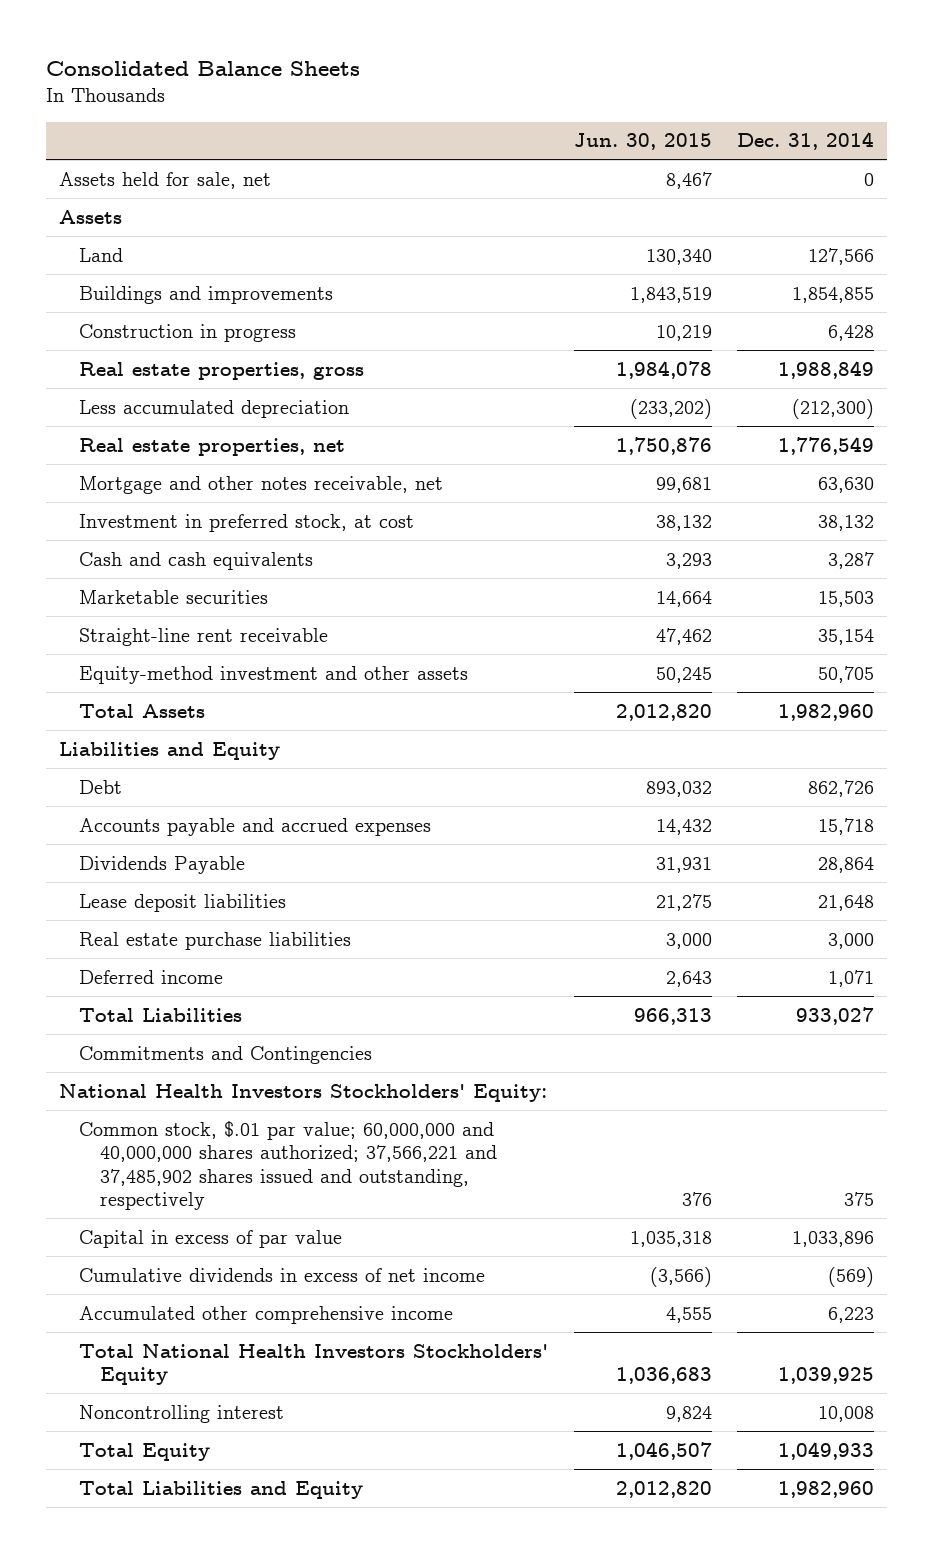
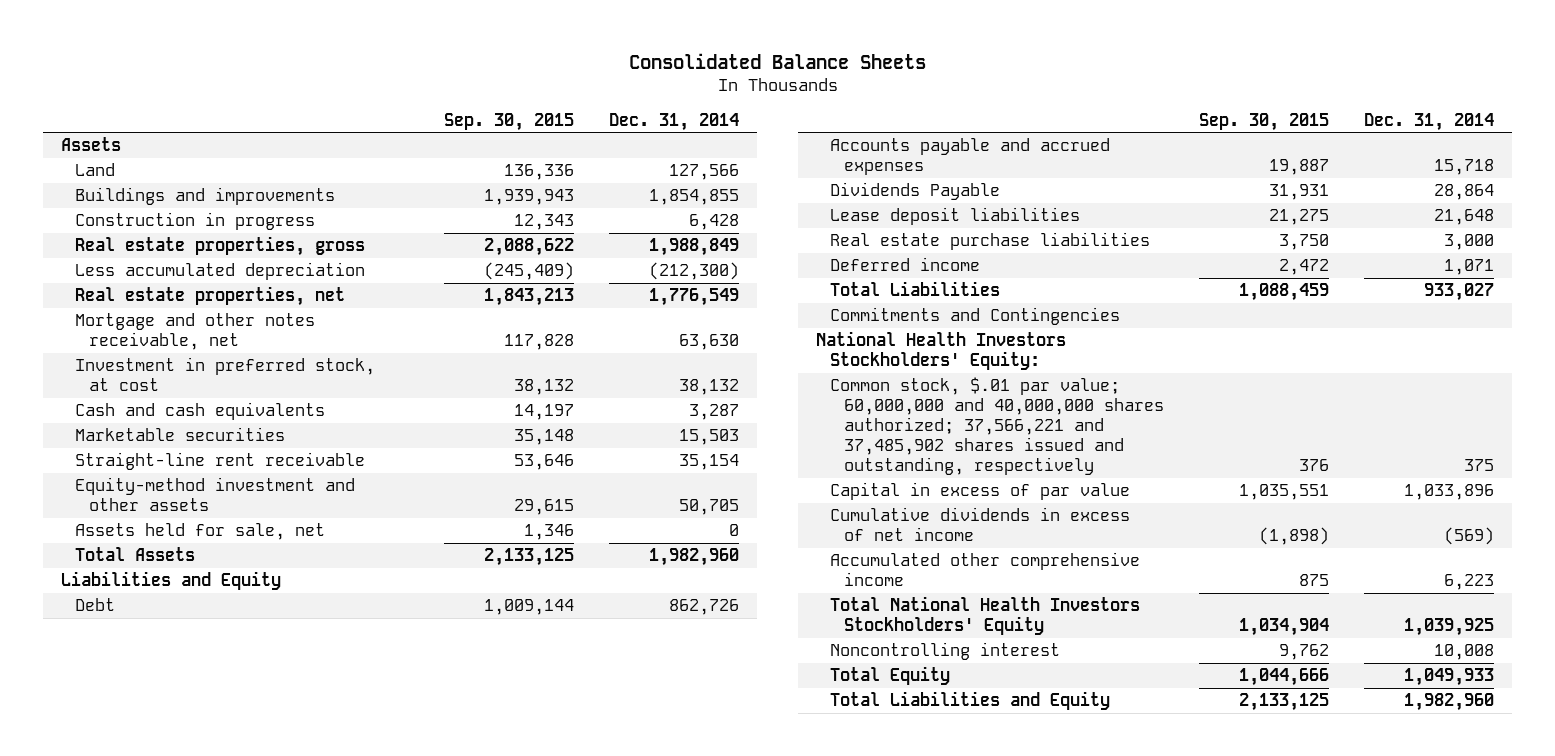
[573,133,712,151] Jun. 30, 2015 -> none
none -> [444,112,575,131] Sep. 30, 2015
[59,171,272,189] Assets held for sale, net -> [75,523,326,541] Assets held for sale, net

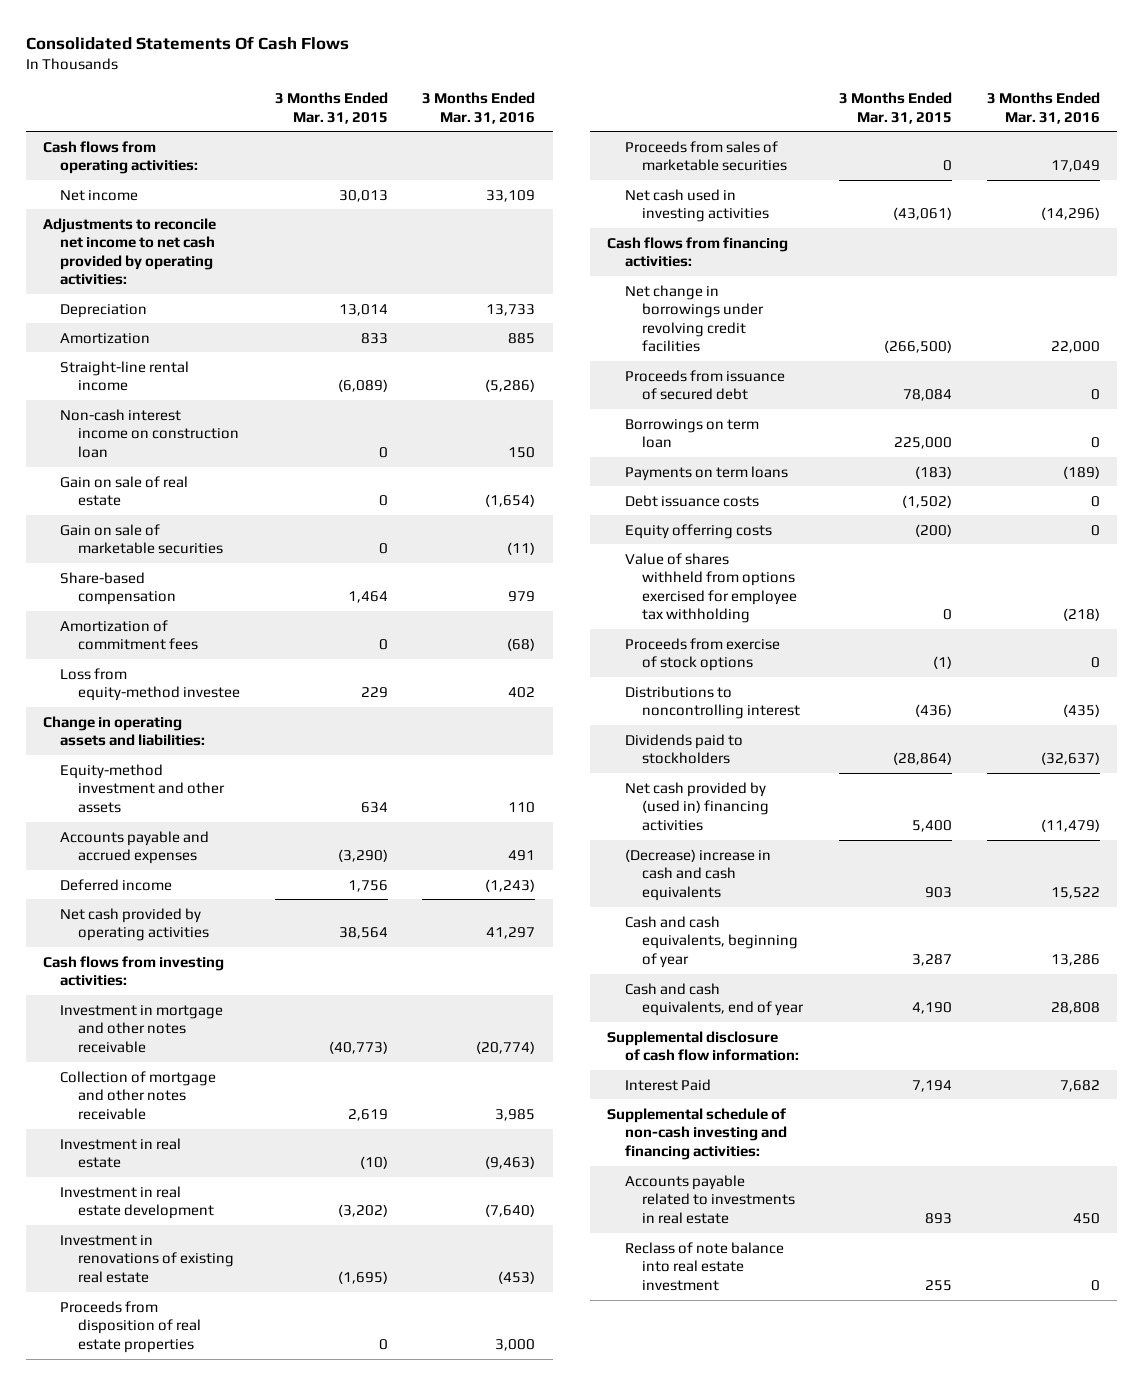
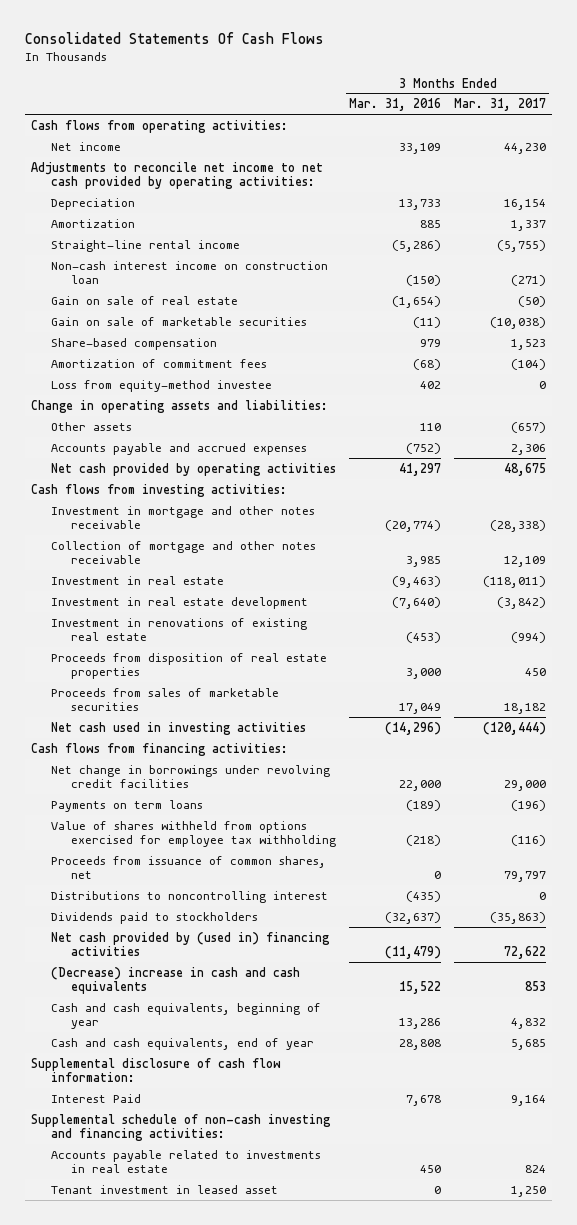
[274,91,388,124] 3 Months Ended Mar. 31, 2015 -> none
none -> [454,98,547,112] Mar. 31, 2017
[508,446,536,458] 150 -> [406,274,442,286] (150)
[60,878,173,891] Deferred income -> none
[60,763,225,813] Equity-method investment and other assets -> [51,421,133,431] Other assets
[508,850,536,862] 491 -> [406,442,442,454] (752)
[624,369,785,401] Proceeds from issuance of secured debt -> none
[624,418,759,449] Borrowings on term loan -> none
[624,494,759,507] Debt issuance costs -> none
[624,523,772,539] Equity offerring costs -> none
[624,637,780,672] Proceeds from exercise of stock options -> none
none -> [51,855,327,879] Proceeds from issuance of common shares, net
[1059,1079,1100,1092] 7,682 -> [406,1094,442,1106] 7,678
[624,1241,784,1291] Reclass of note balance into real estate investment -> none
none -> [51,1184,279,1194] Tenant investment in leased asset

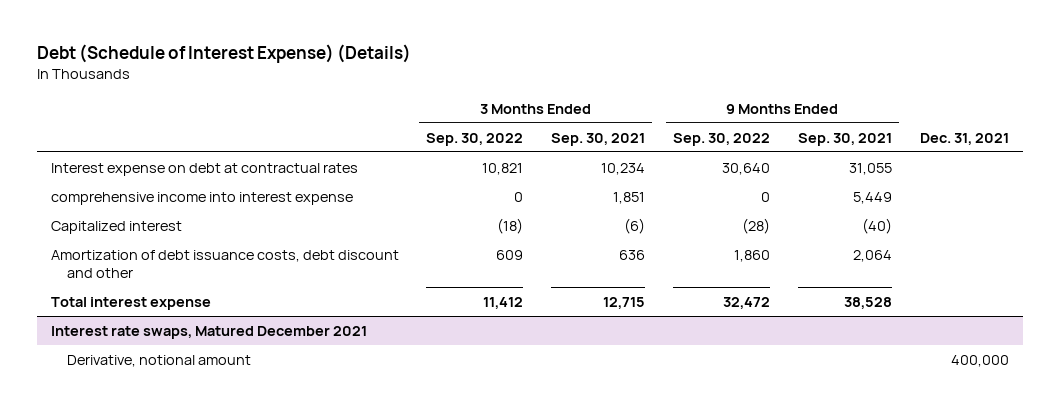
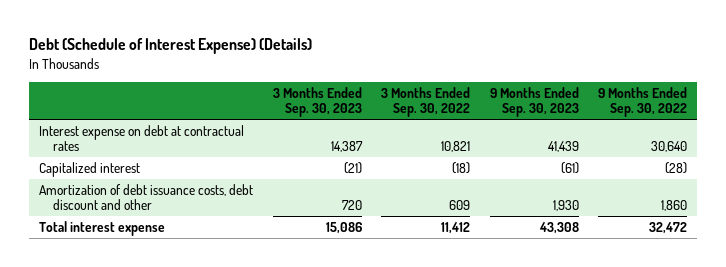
[551,132,646,146] Sep. 30, 2021 -> none
[797,132,892,146] Sep. 30, 2021 -> none
[919,132,1009,145] Dec. 31, 2021 -> none
none -> [272,86,362,118] 3 Months Ended Sep. 30, 2023
none -> [489,86,579,118] 9 Months Ended Sep. 30, 2023
[50,191,353,205] comprehensive income into interest expense -> none
[50,325,367,339] Interest rate swaps, Matured December 2021 -> none
[67,354,252,367] Derivative, notional amount -> none

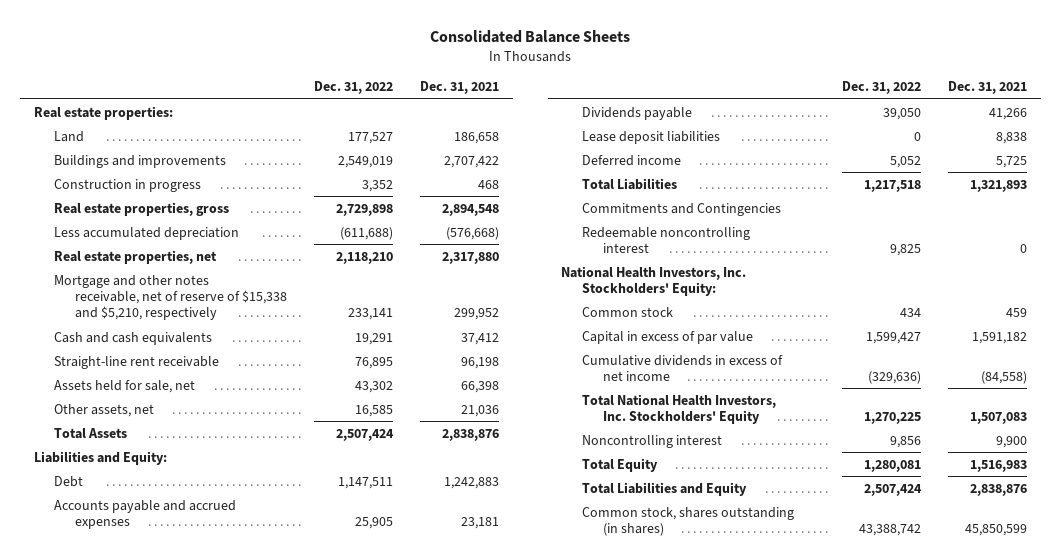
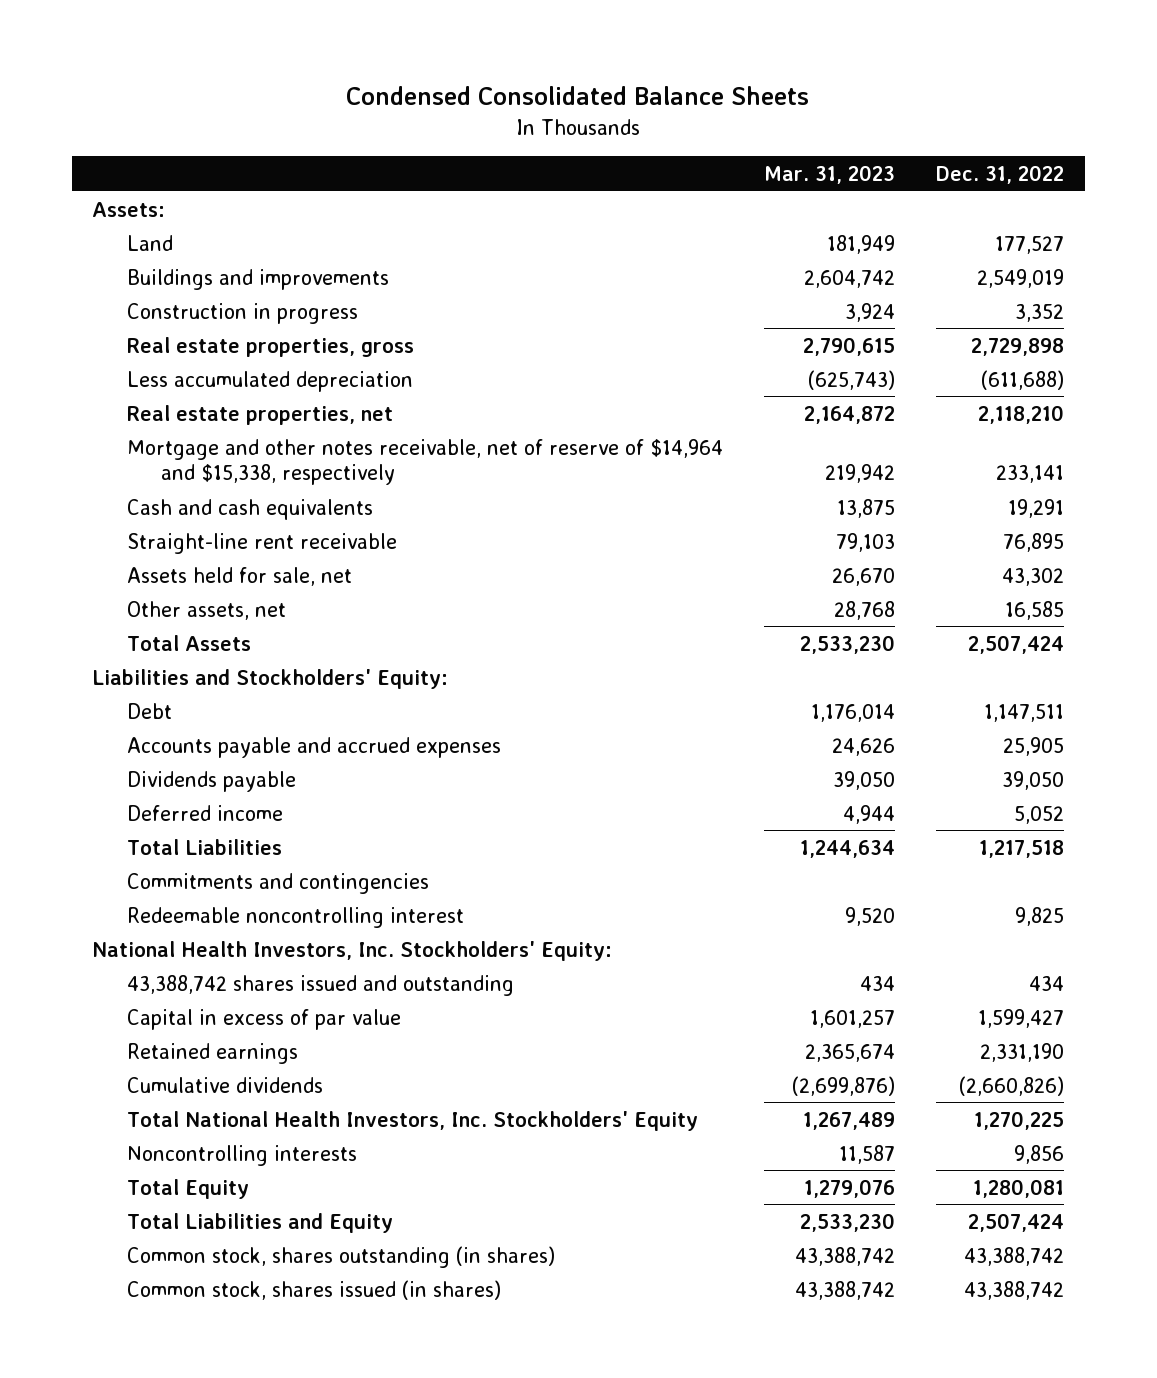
[430,29,631,43] Consolidated Balance Sheets -> [346,86,810,106] Condensed Consolidated Balance Sheets
[420,81,500,95] Dec. 31, 2021 -> none
none -> [763,164,895,184] Mar. 31, 2023
[33,105,173,120] Real estate properties: -> none
none -> [92,201,166,217] Assets:
[54,274,287,321] Mortgage and other notes receivable, net of reserve of $15,338 and $5,210, respectively -> [126,438,723,486] Mortgage and other notes receivable, net of reserve of $14,964 and $15,338, respectively
[33,450,167,465] Liabilities and Equity: -> [92,668,449,689] Liabilities and Stockholders' Equity:
[582,130,721,144] Lease deposit liabilities -> none
[582,202,782,216] Commitments and Contingencies -> [126,872,429,894] Commitments and contingencies
[582,306,674,317] Common stock -> [126,974,514,996] 43,388,742 shares issued and outstanding
[582,354,784,382] Cumulative dividends in excess of net income -> none
none -> [126,1042,298,1064] Retained earnings
none -> [126,1076,323,1093] Cumulative dividends
[582,434,723,448] Noncontrolling interest -> [126,1144,357,1166] Noncontrolling interests
none -> [126,1279,501,1300] Common stock, shares issued (in shares)

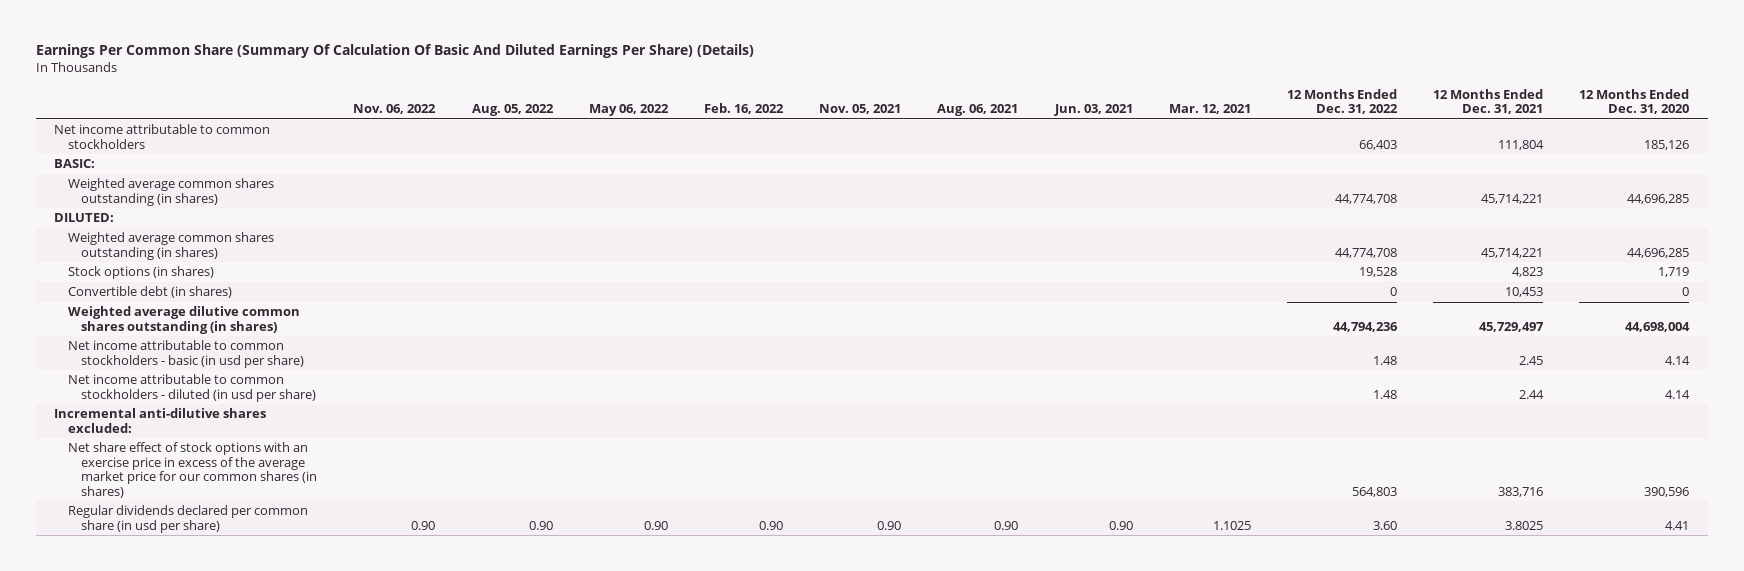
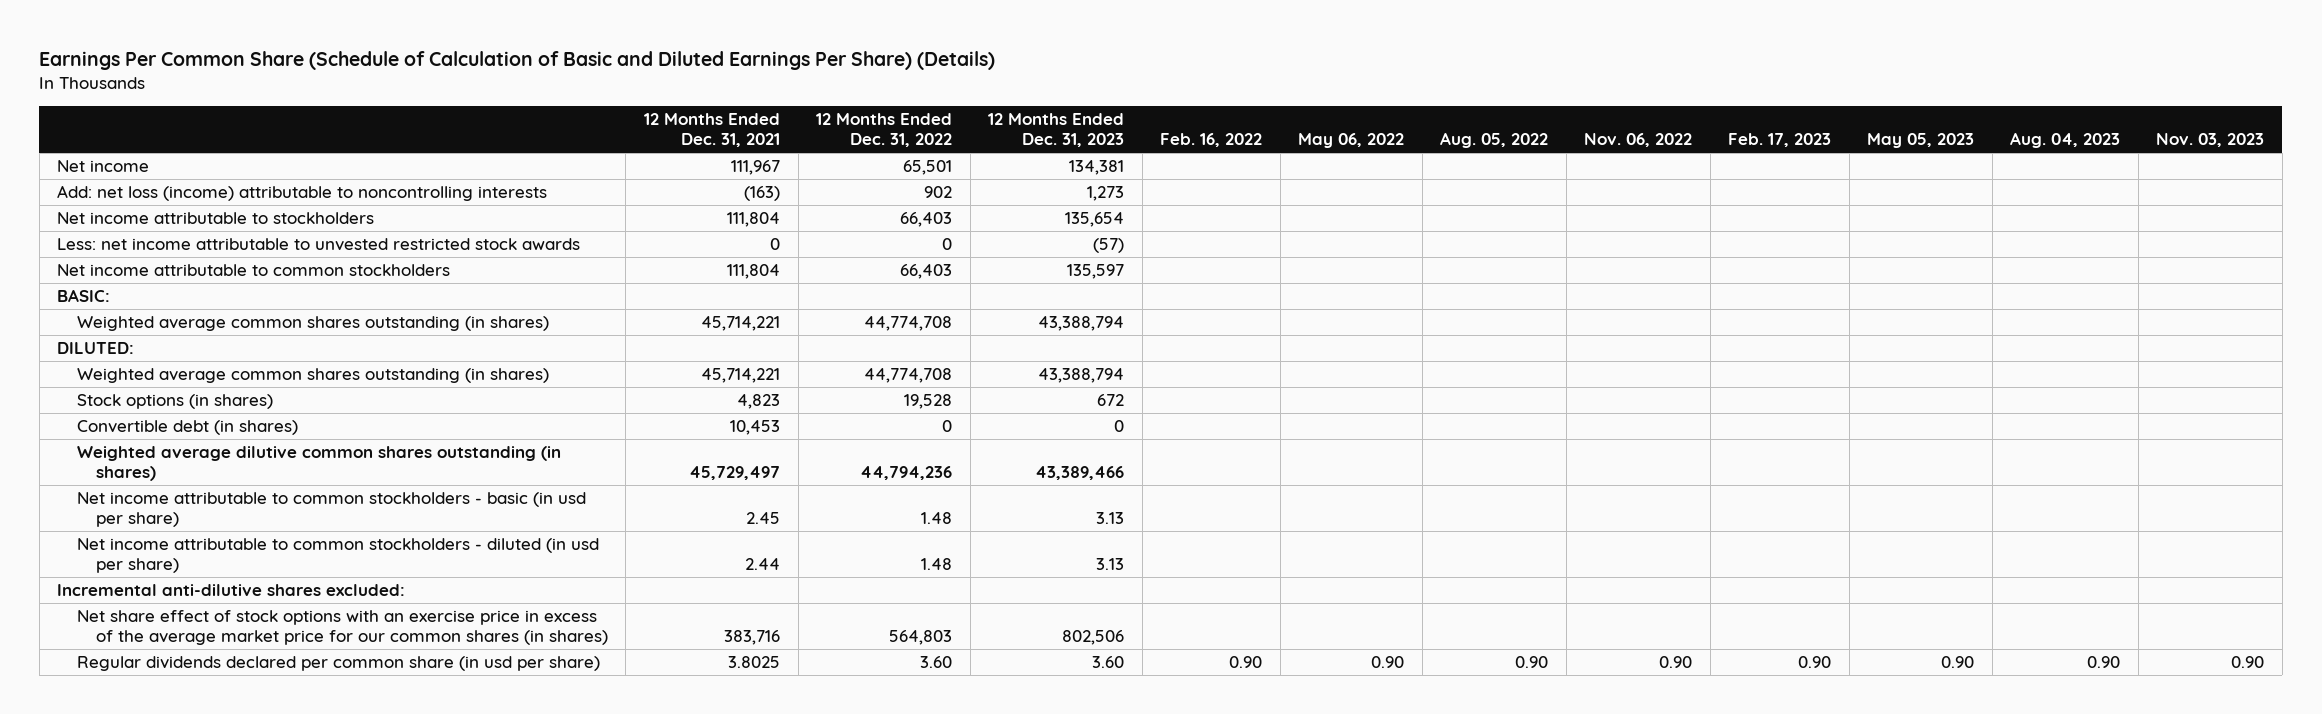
[36,44,755,59] Earnings Per Common Share (Summary Of Calculation Of Basic And Diluted Earnings Per Share) (Details) -> [39,51,996,71] Earnings Per Common Share (Schedule of Calculation of Basic and Diluted Earnings Per Share) (Details)
[819,104,902,115] Nov. 05, 2021 -> none
[937,104,1019,117] Aug. 06, 2021 -> none
[1053,104,1133,117] Jun. 03, 2021 -> none
[1168,104,1251,115] Mar. 12, 2021 -> none
[1579,88,1690,115] 12 Months Ended Dec. 31, 2020 -> none
none -> [988,113,1125,148] 12 Months Ended Dec. 31, 2023
none -> [1728,133,1832,148] Feb. 17, 2023
none -> [1867,133,1975,149] May 05, 2023
none -> [2010,132,2121,149] Aug. 04, 2023
none -> [2156,133,2265,148] Nov. 03, 2023
none -> [57,159,150,172] Net income
none -> [57,184,548,201] Add: net loss (income) attributable to noncontrolling interests
none -> [57,211,375,224] Net income attributable to stockholders
none -> [57,237,581,251] Less: net income attributable to unvested restricted stock awards

